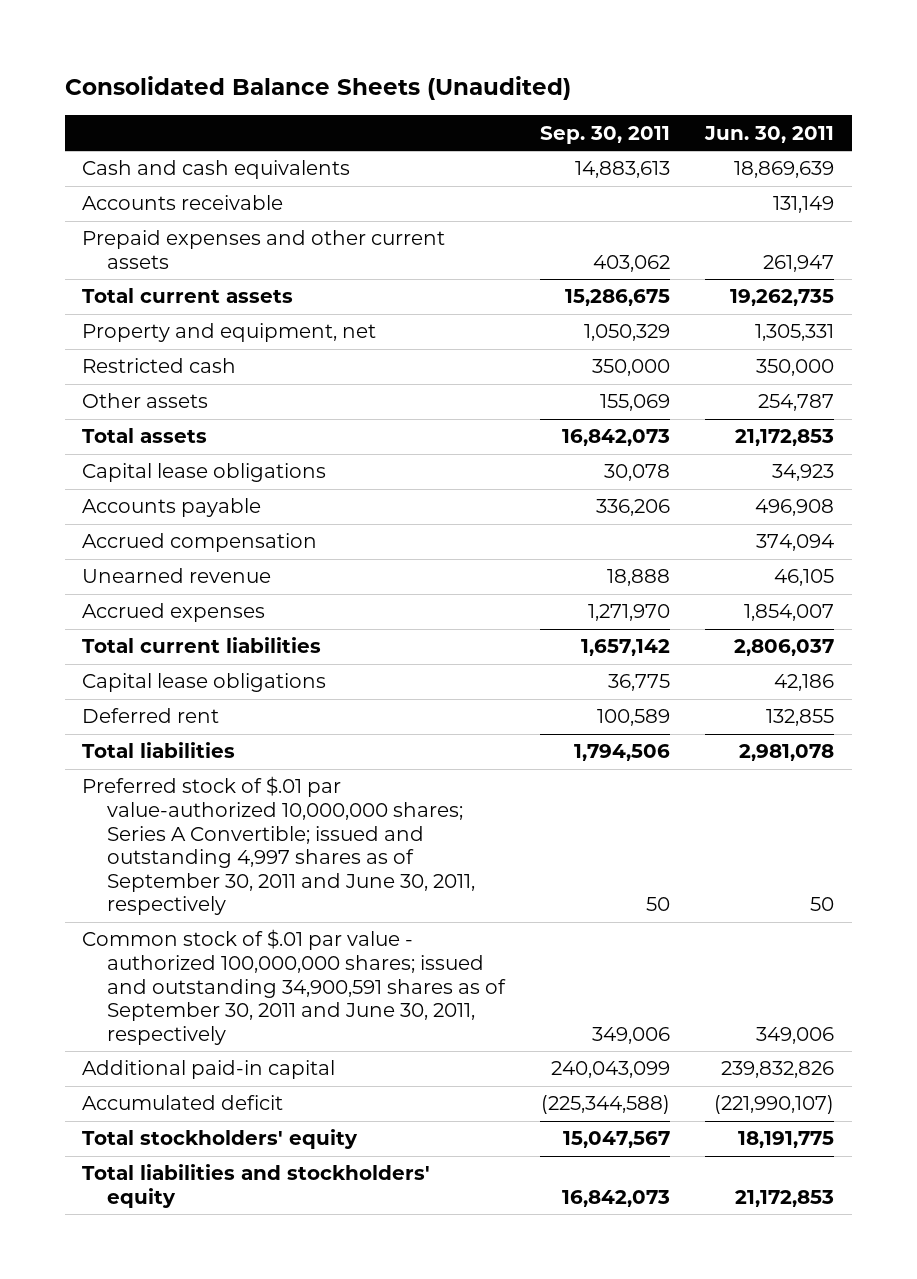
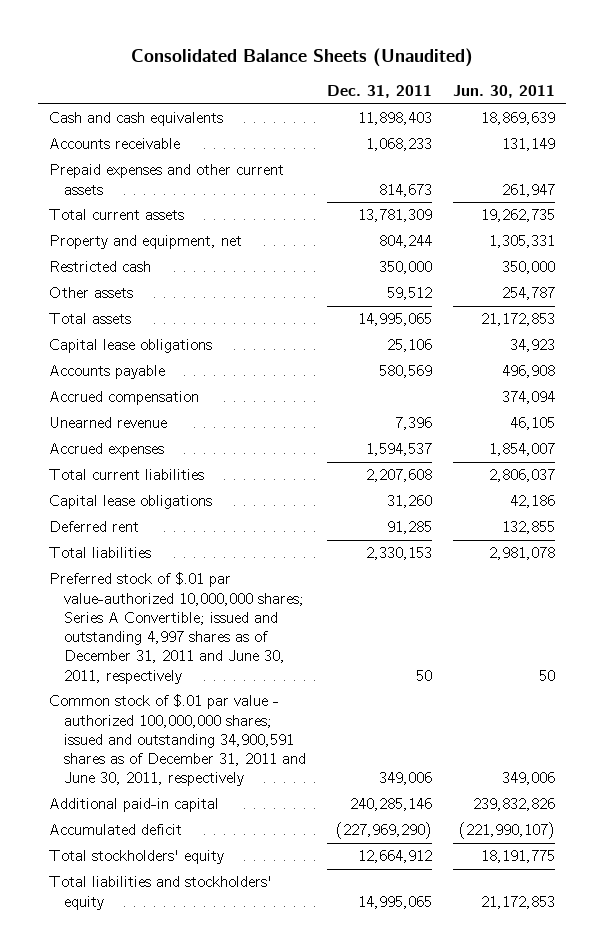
[540,125,671,144] Sep. 30, 2011 -> none
none -> [327,85,433,99] Dec. 31, 2011
[82,776,475,916] Preferred stock of $.01 par value-authorized 10,000,000 shares; Series A Convertible; issued and outstanding 4,997 shares as of September 30, 2011 and June 30, 2011, respectively -> [48,572,304,684] Preferred stock of $.01 par value-authorized 10,000,000 shares; Series A Convertible; issued and outstanding 4,997 shares as of December 31, 2011 and June 30, 2011, respectively
[82,929,506,1045] Common stock of $.01 par value - authorized 100,000,000 shares; issued and outstanding 34,900,591 shares as of September 30, 2011 and June 30, 2011, respectively -> [48,694,306,787] Common stock of $.01 par value - authorized 100,000,000 shares; issued and outstanding 34,900,591 shares as of December 31, 2011 and June 30, 2011, respectively

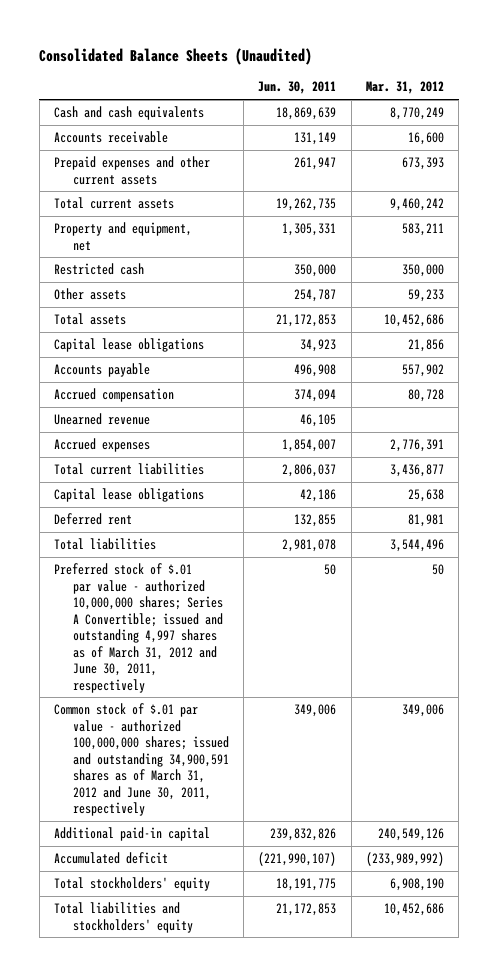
[327,85,433,99] Dec. 31, 2011 -> none
none -> [365,81,444,95] Mar. 31, 2012
[48,572,304,684] Preferred stock of $.01 par value-authorized 10,000,000 shares; Series A Convertible; issued and outstanding 4,997 shares as of December 31, 2011 and June 30, 2011, respectively -> [54,563,224,693] Preferred stock of $.01 par value - authorized 10,000,000 shares; Series A Convertible; issued and outstanding 4,997 shares as of March 31, 2012 and June 30, 2011, respectively
[48,694,306,787] Common stock of $.01 par value - authorized 100,000,000 shares; issued and outstanding 34,900,591 shares as of December 31, 2011 and June 30, 2011, respectively -> [54,703,230,817] Common stock of $.01 par value - authorized 100,000,000 shares; issued and outstanding 34,900,591 shares as of March 31, 2012 and June 30, 2011, respectively

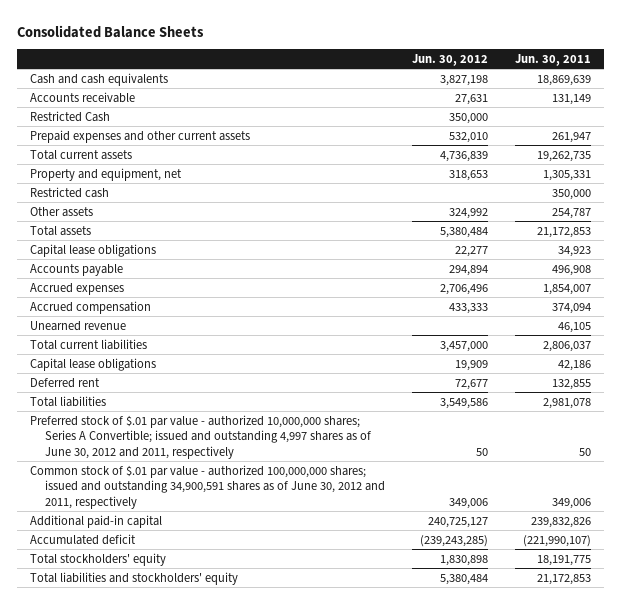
[39,47,313,65] Consolidated Balance Sheets (Unaudited) -> [16,24,204,38] Consolidated Balance Sheets
[365,81,444,95] Mar. 31, 2012 -> none
none -> [411,54,488,67] Jun. 30, 2012
none -> [30,110,111,122] Restricted Cash
[54,438,151,453] Accrued expenses -> [30,282,125,295] Accrued expenses
[54,563,224,693] Preferred stock of $.01 par value - authorized 10,000,000 shares; Series A Convertible; issued and outstanding 4,997 shares as of March 31, 2012 and June 30, 2011, respectively -> [30,414,371,459] Preferred stock of $.01 par value - authorized 10,000,000 shares; Series A Convertible; issued and outstanding 4,997 shares as of June 30, 2012 and 2011, respectively
[54,703,230,817] Common stock of $.01 par value - authorized 100,000,000 shares; issued and outstanding 34,900,591 shares as of March 31, 2012 and June 30, 2011, respectively -> [30,464,385,509] Common stock of $.01 par value - authorized 100,000,000 shares; issued and outstanding 34,900,591 shares as of June 30, 2012 and 2011, respectively

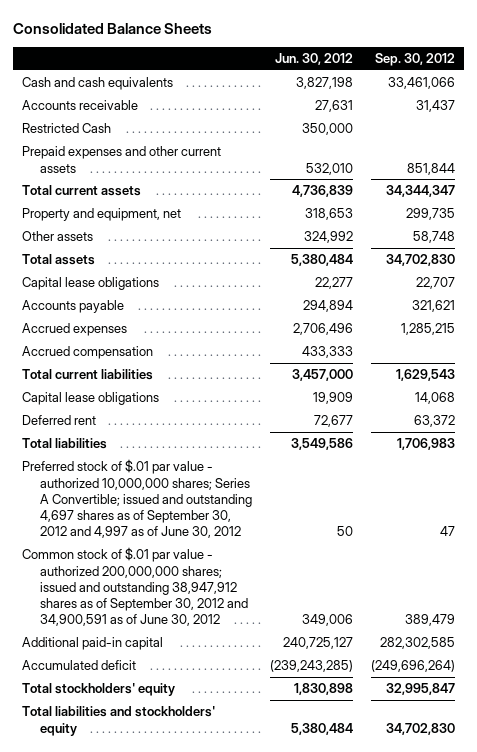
[514,54,591,67] Jun. 30, 2011 -> none
none -> [374,53,455,67] Sep. 30, 2012
[30,186,110,198] Restricted cash -> none
[30,320,127,331] Unearned revenue -> none
[30,414,371,459] Preferred stock of $.01 par value - authorized 10,000,000 shares; Series A Convertible; issued and outstanding 4,997 shares as of June 30, 2012 and 2011, respectively -> [21,459,253,539] Preferred stock of $.01 par value - authorized 10,000,000 shares; Series A Convertible; issued and outstanding 4,697 shares as of September 30, 2012 and 4,997 as of June 30, 2012
[30,464,385,509] Common stock of $.01 par value - authorized 100,000,000 shares; issued and outstanding 34,900,591 shares as of June 30, 2012 and 2011, respectively -> [21,547,249,627] Common stock of $.01 par value - authorized 200,000,000 shares; issued and outstanding 38,947,912 shares as of September 30, 2012 and 34,900,591 as of June 30, 2012

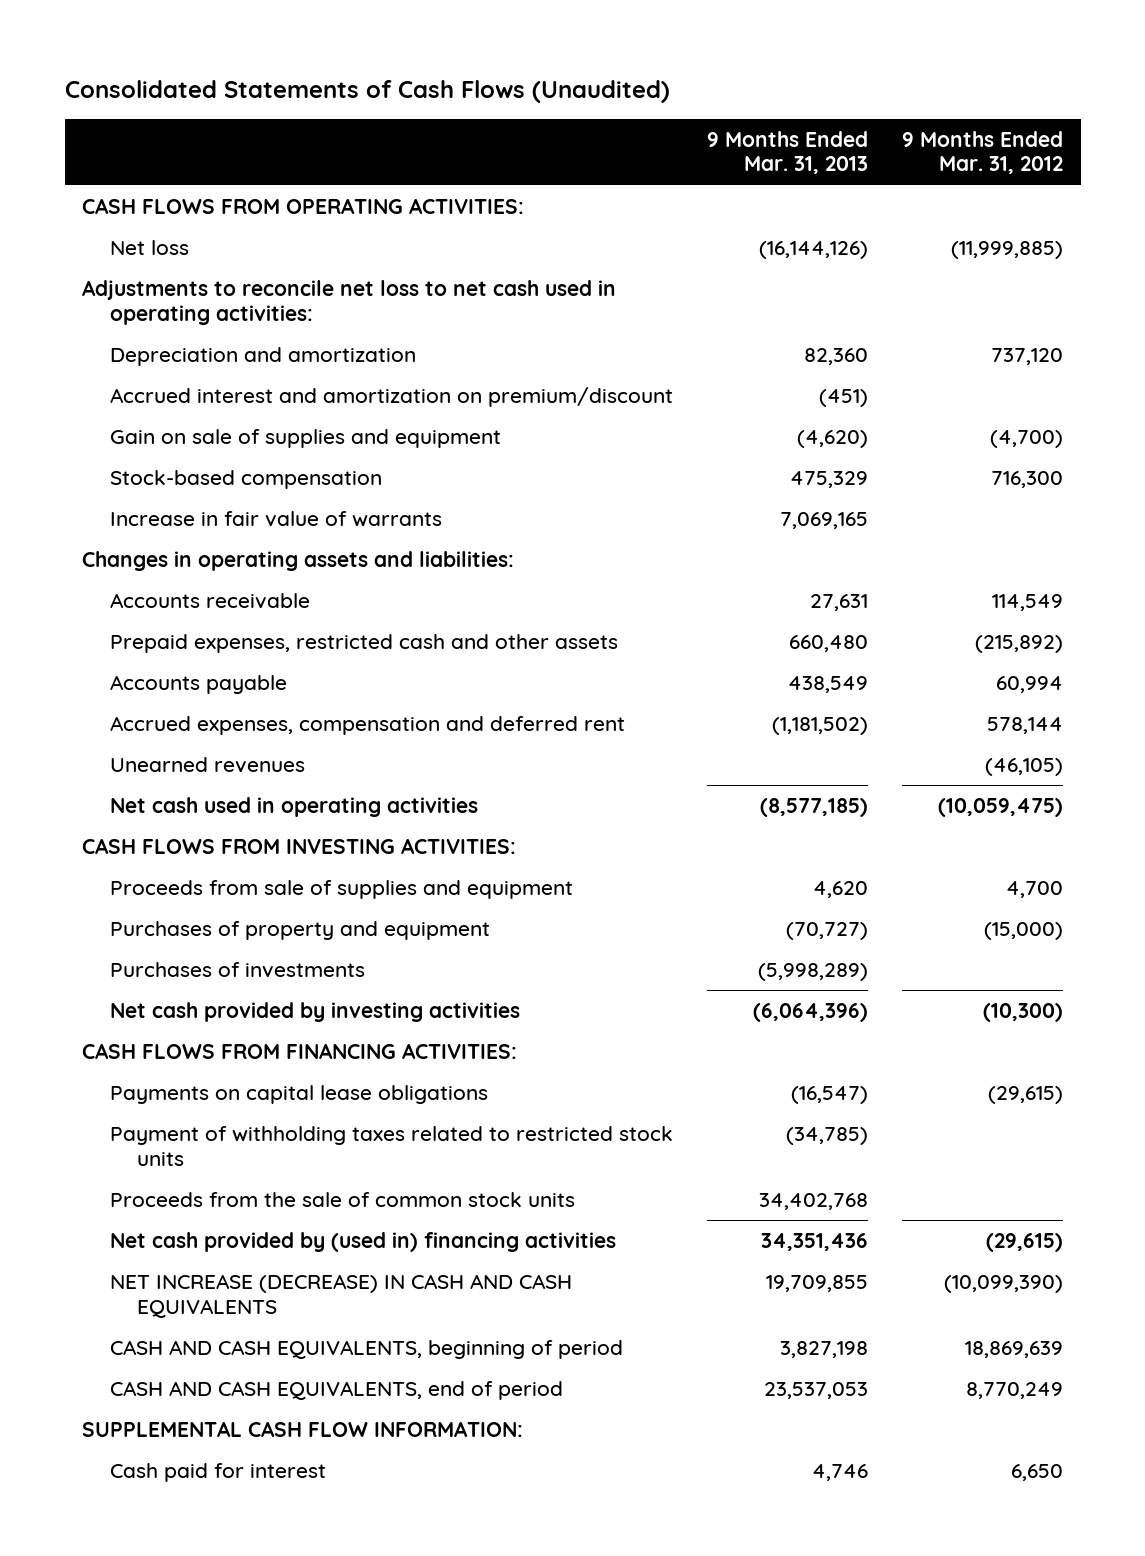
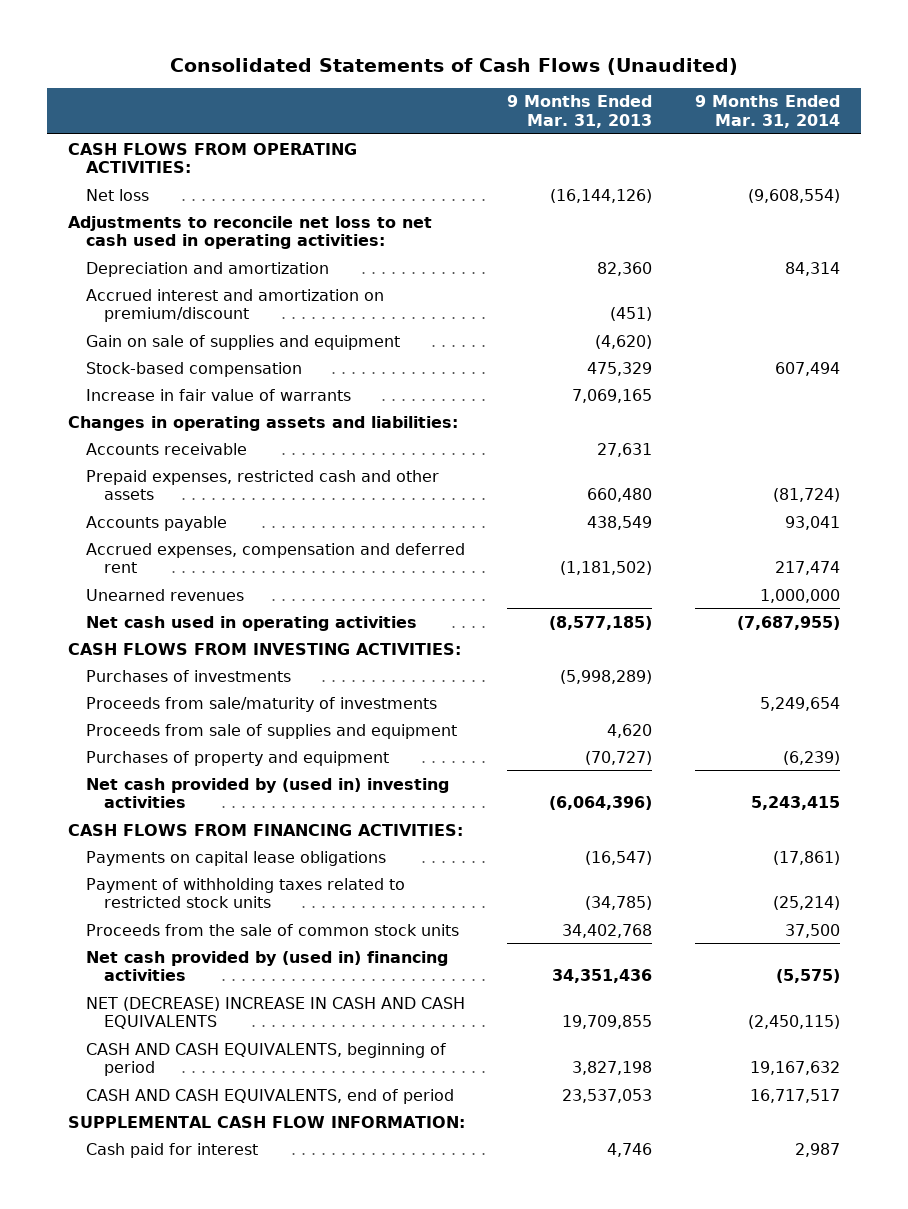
[902,130,1064,175] 9 Months Ended Mar. 31, 2012 -> none
none -> [695,95,841,129] 9 Months Ended Mar. 31, 2014
[109,962,365,979] Purchases of investments -> [85,669,291,682] Purchases of investments
none -> [85,696,437,712] Proceeds from sale/maturity of investments
[109,1002,520,1023] Net cash provided by investing activities -> [85,777,449,809] Net cash provided by (used in) investing activities
[109,1274,572,1318] NET INCREASE (DECREASE) IN CASH AND CASH EQUIVALENTS -> [85,996,465,1030] NET (DECREASE) INCREASE IN CASH AND CASH EQUIVALENTS

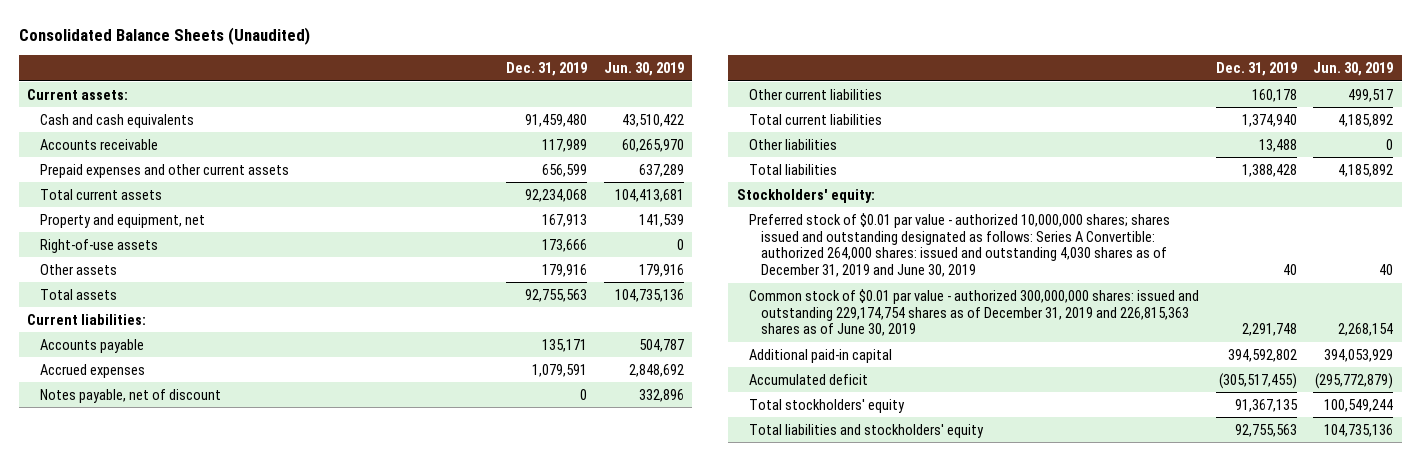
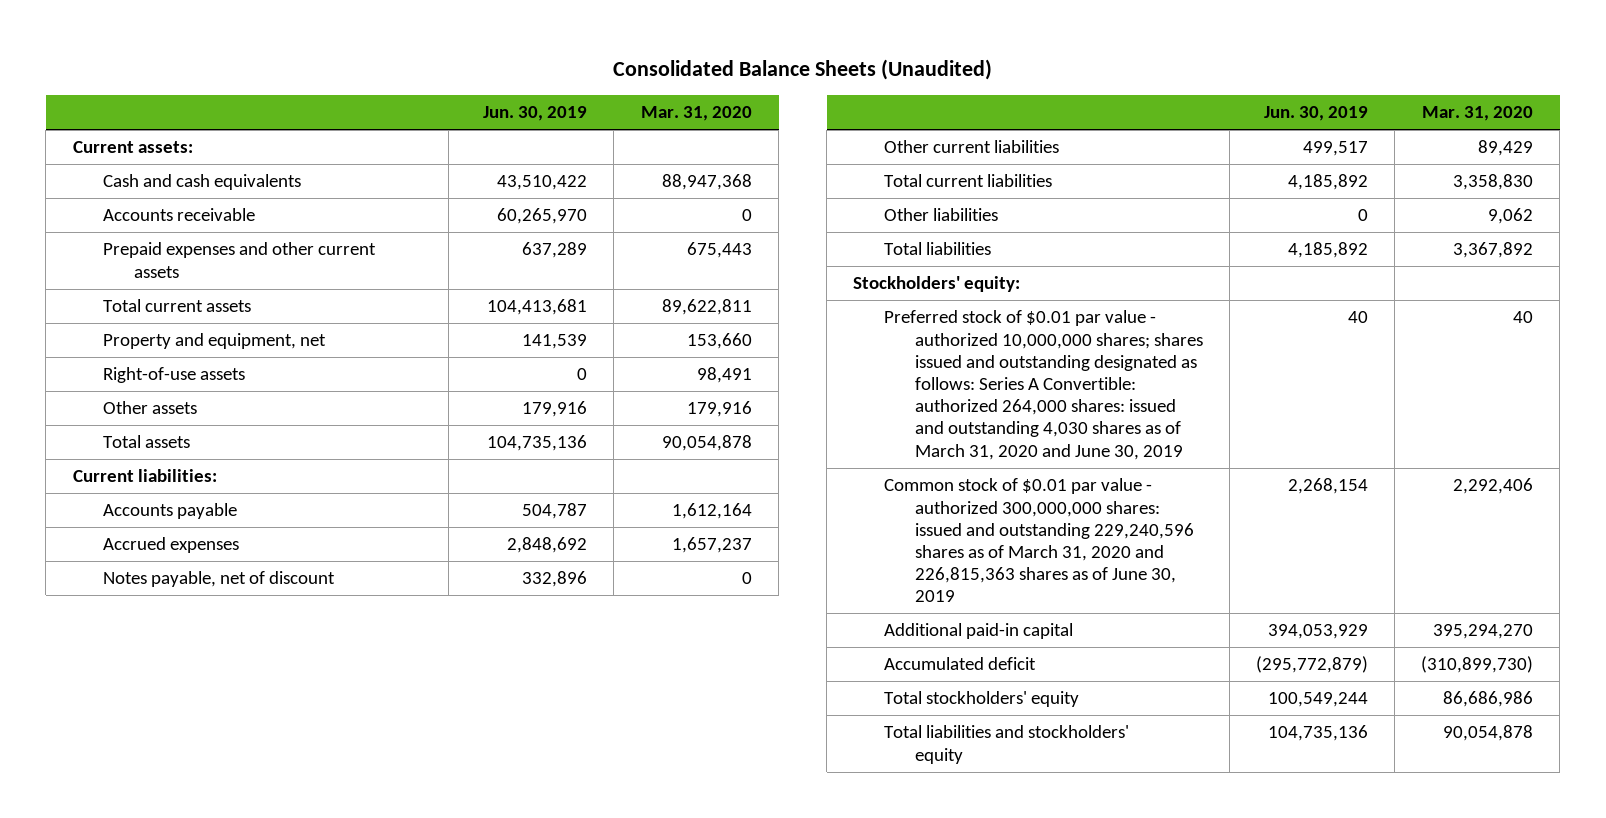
[506,62,588,77] Dec. 31, 2019 -> none
none -> [641,106,753,122] Mar. 31, 2020
[749,212,1171,278] Preferred stock of $0.01 par value - authorized 10,000,000 shares; shares issued and outstanding designated as follows: Series A Convertible: authorized 264,000 shares: issued and outstanding 4,030 shares as of December 31, 2019 and June 30, 2019 -> [883,310,1203,460] Preferred stock of $0.01 par value - authorized 10,000,000 shares; shares issued and outstanding designated as follows: Series A Convertible: authorized 264,000 shares: issued and outstanding 4,030 shares as of March 31, 2020 and June 30, 2019
[749,288,1200,337] Common stock of $0.01 par value - authorized 300,000,000 shares: issued and outstanding 229,174,754 shares as of December 31, 2019 and 226,815,363 shares as of June 30, 2019 -> [883,478,1194,603] Common stock of $0.01 par value - authorized 300,000,000 shares: issued and outstanding 229,240,596 shares as of March 31, 2020 and 226,815,363 shares as of June 30, 2019

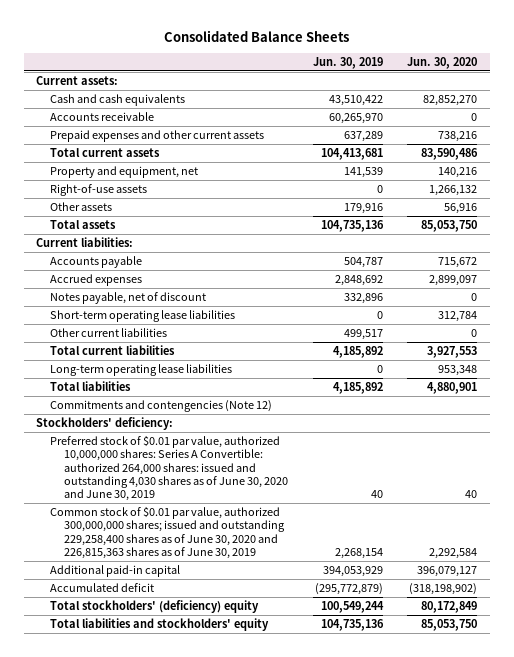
[612,58,992,80] Consolidated Balance Sheets (Unaudited) -> [163,29,349,42] Consolidated Balance Sheets
[641,106,753,122] Mar. 31, 2020 -> none
none -> [407,56,478,69] Jun. 30, 2020
none -> [50,310,236,323] Short-term operating lease liabilities
[883,208,998,222] Other liabilities -> none
none -> [50,364,233,377] Long-term operating lease liabilities
none -> [50,400,273,413] Commitments and contengencies (Note 12)
[853,276,1021,293] Stockholders' equity: -> [36,417,174,431] Stockholders' deficiency:
[883,310,1203,460] Preferred stock of $0.01 par value - authorized 10,000,000 shares; shares issued and outstanding designated as follows: Series A Convertible: authorized 264,000 shares: issued and outstanding 4,030 shares as of March 31, 2020 and June 30, 2019 -> [50,435,289,502] Preferred stock of $0.01 par value, authorized 10,000,000 shares: Series A Convertible: authorized 264,000 shares: issued and outstanding 4,030 shares as of June 30, 2020 and June 30, 2019
[883,478,1194,603] Common stock of $0.01 par value - authorized 300,000,000 shares: issued and outstanding 229,240,596 shares as of March 31, 2020 and 226,815,363 shares as of June 30, 2019 -> [50,506,286,560] Common stock of $0.01 par value, authorized 300,000,000 shares; issued and outstanding 229,258,400 shares as of June 30, 2020 and 226,815,363 shares as of June 30, 2019
[883,691,1079,708] Total stockholders' equity -> [50,600,260,614] Total stockholders' (deficiency) equity

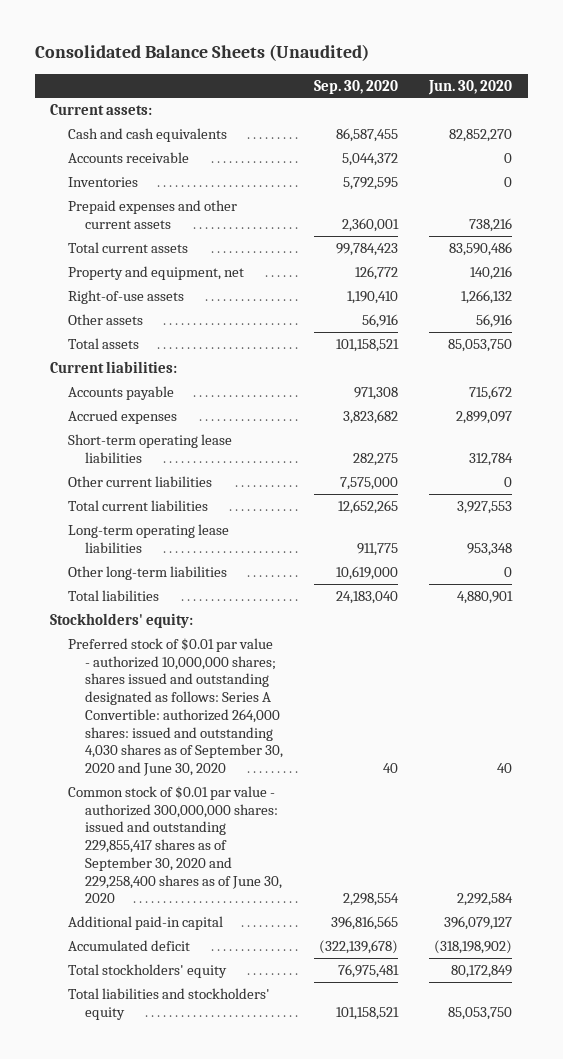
[163,29,349,42] Consolidated Balance Sheets -> [34,44,369,62] Consolidated Balance Sheets (Unaudited)
[312,56,383,69] Jun. 30, 2019 -> none
none -> [313,79,398,94] Sep. 30, 2020
none -> [67,177,138,188] Inventories
[50,292,207,305] Notes payable, net of discount -> none
none -> [67,566,227,581] Other long-term liabilities
[50,400,273,413] Commitments and contengencies (Note 12) -> none
[36,417,174,431] Stockholders' deficiency: -> [50,613,194,629] Stockholders' equity:
[50,435,289,502] Preferred stock of $0.01 par value, authorized 10,000,000 shares: Series A Convertible: authorized 264,000 shares: issued and outstanding 4,030 shares as of June 30, 2020 and June 30, 2019 -> [67,638,283,776] Preferred stock of $0.01 par value - authorized 10,000,000 shares; shares issued and outstanding designated as follows: Series A Convertible: authorized 264,000 shares: issued and outstanding 4,030 shares as of September 30, 2020 and June 30, 2020
[50,506,286,560] Common stock of $0.01 par value, authorized 300,000,000 shares; issued and outstanding 229,258,400 shares as of June 30, 2020 and 226,815,363 shares as of June 30, 2019 -> [67,786,282,904] Common stock of $0.01 par value - authorized 300,000,000 shares: issued and outstanding 229,855,417 shares as of September 30, 2020 and 229,258,400 shares as of June 30, 2020
[50,600,260,614] Total stockholders' (deficiency) equity -> [67,964,227,979] Total stockholders' equity

